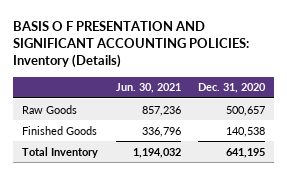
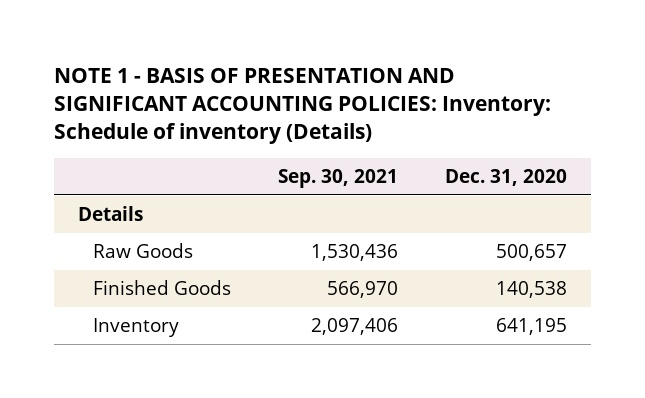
[13,20,250,69] BASIS O F PRESENTATION AND SIGNIFICANT ACCOUNTING POLICIES: Inventory (Details) -> [54,67,552,145] NOTE 1 - BASIS OF PRESENTATION AND SIGNIFICANT ACCOUNTING POLICIES: Inventory: Schedule of inventory (Details)
[115,83,181,94] Jun. 30, 2021 -> none
none -> [277,168,398,188] Sep. 30, 2021
none -> [77,205,143,221] Details
[22,146,99,158] Total Inventory -> [92,317,179,337] Inventory

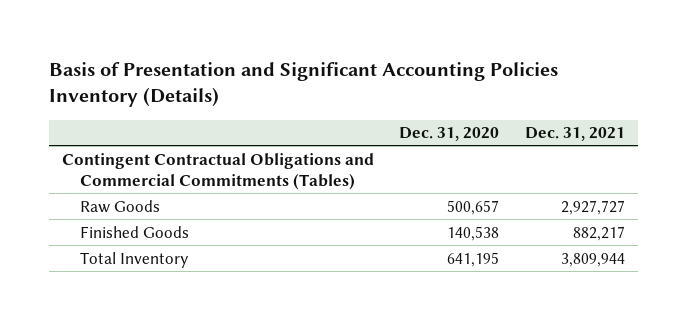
[54,67,552,145] NOTE 1 - BASIS OF PRESENTATION AND SIGNIFICANT ACCOUNTING POLICIES: Inventory: Schedule of inventory (Details) -> [48,61,558,108] Basis of Presentation and Significant Accounting Policies Inventory (Details)
[277,168,398,188] Sep. 30, 2021 -> none
none -> [524,127,625,142] Dec. 31, 2021
[77,205,143,221] Details -> none
none -> [61,152,374,190] Contingent Contractual Obligations and Commercial Commitments (Tables)
[92,317,179,337] Inventory -> [80,251,190,268] Total Inventory

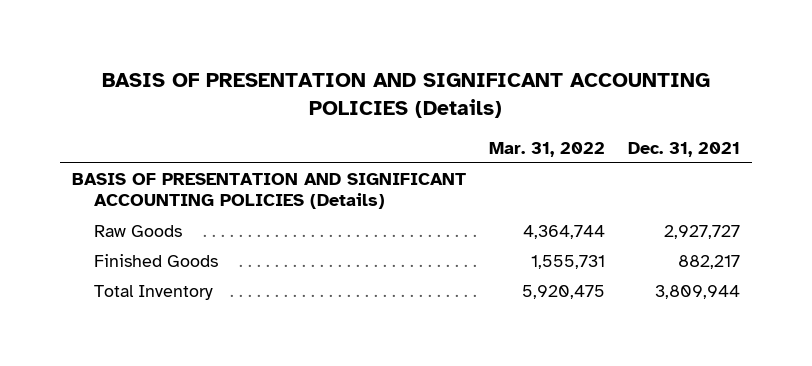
[48,61,558,108] Basis of Presentation and Significant Accounting Policies Inventory (Details) -> [101,73,710,118] BASIS OF PRESENTATION AND SIGNIFICANT ACCOUNTING POLICIES (Details)
[399,127,500,142] Dec. 31, 2020 -> none
none -> [488,141,605,157] Mar. 31, 2022
[61,152,374,190] Contingent Contractual Obligations and Commercial Commitments (Tables) -> [71,173,466,210] BASIS OF PRESENTATION AND SIGNIFICANT ACCOUNTING POLICIES (Details)

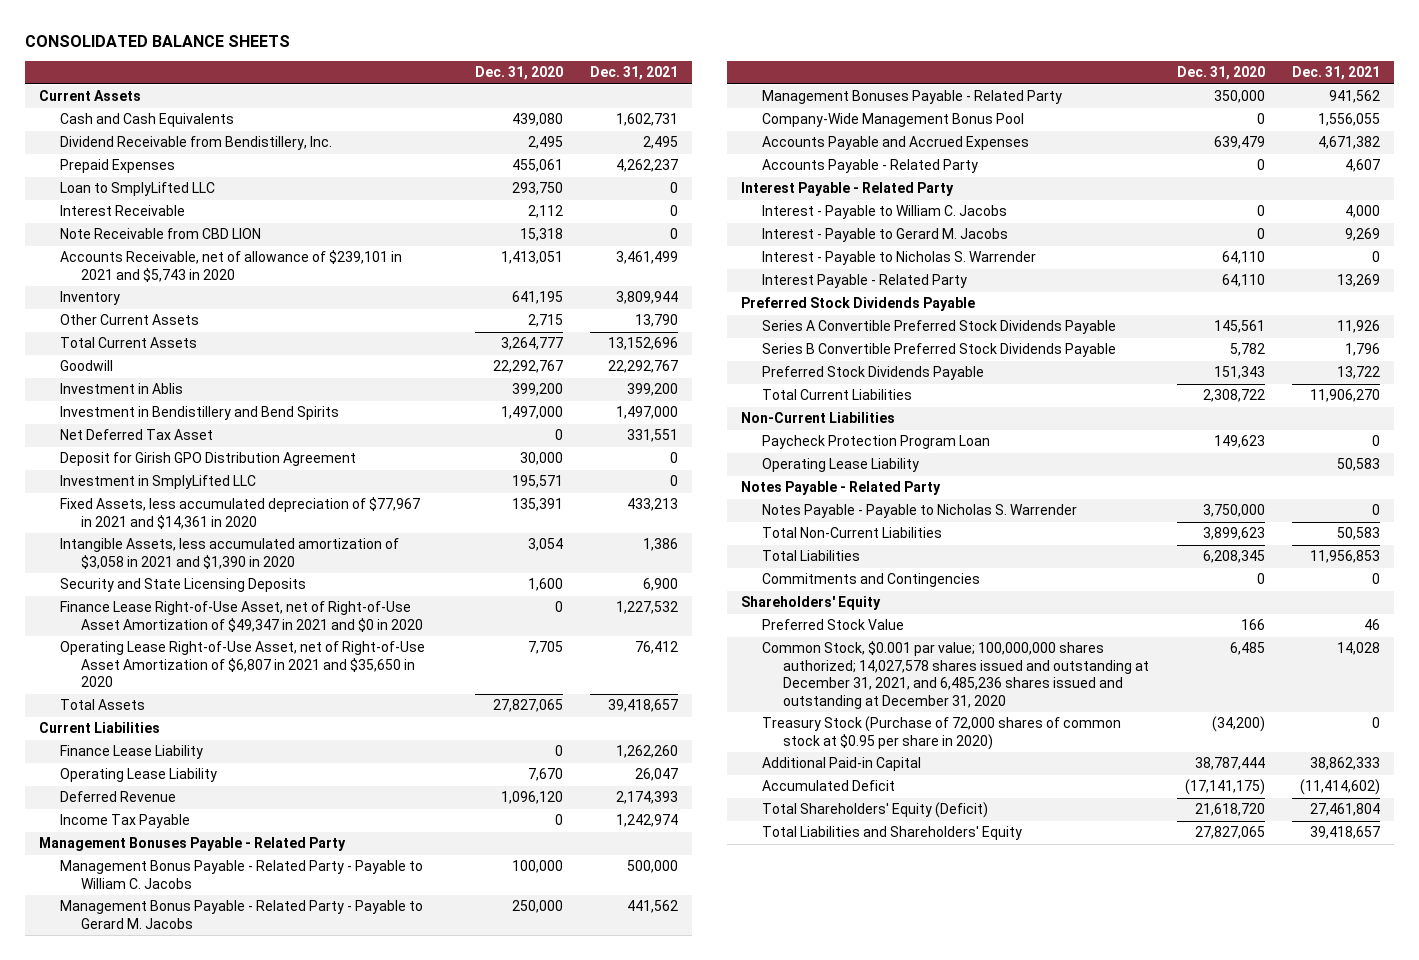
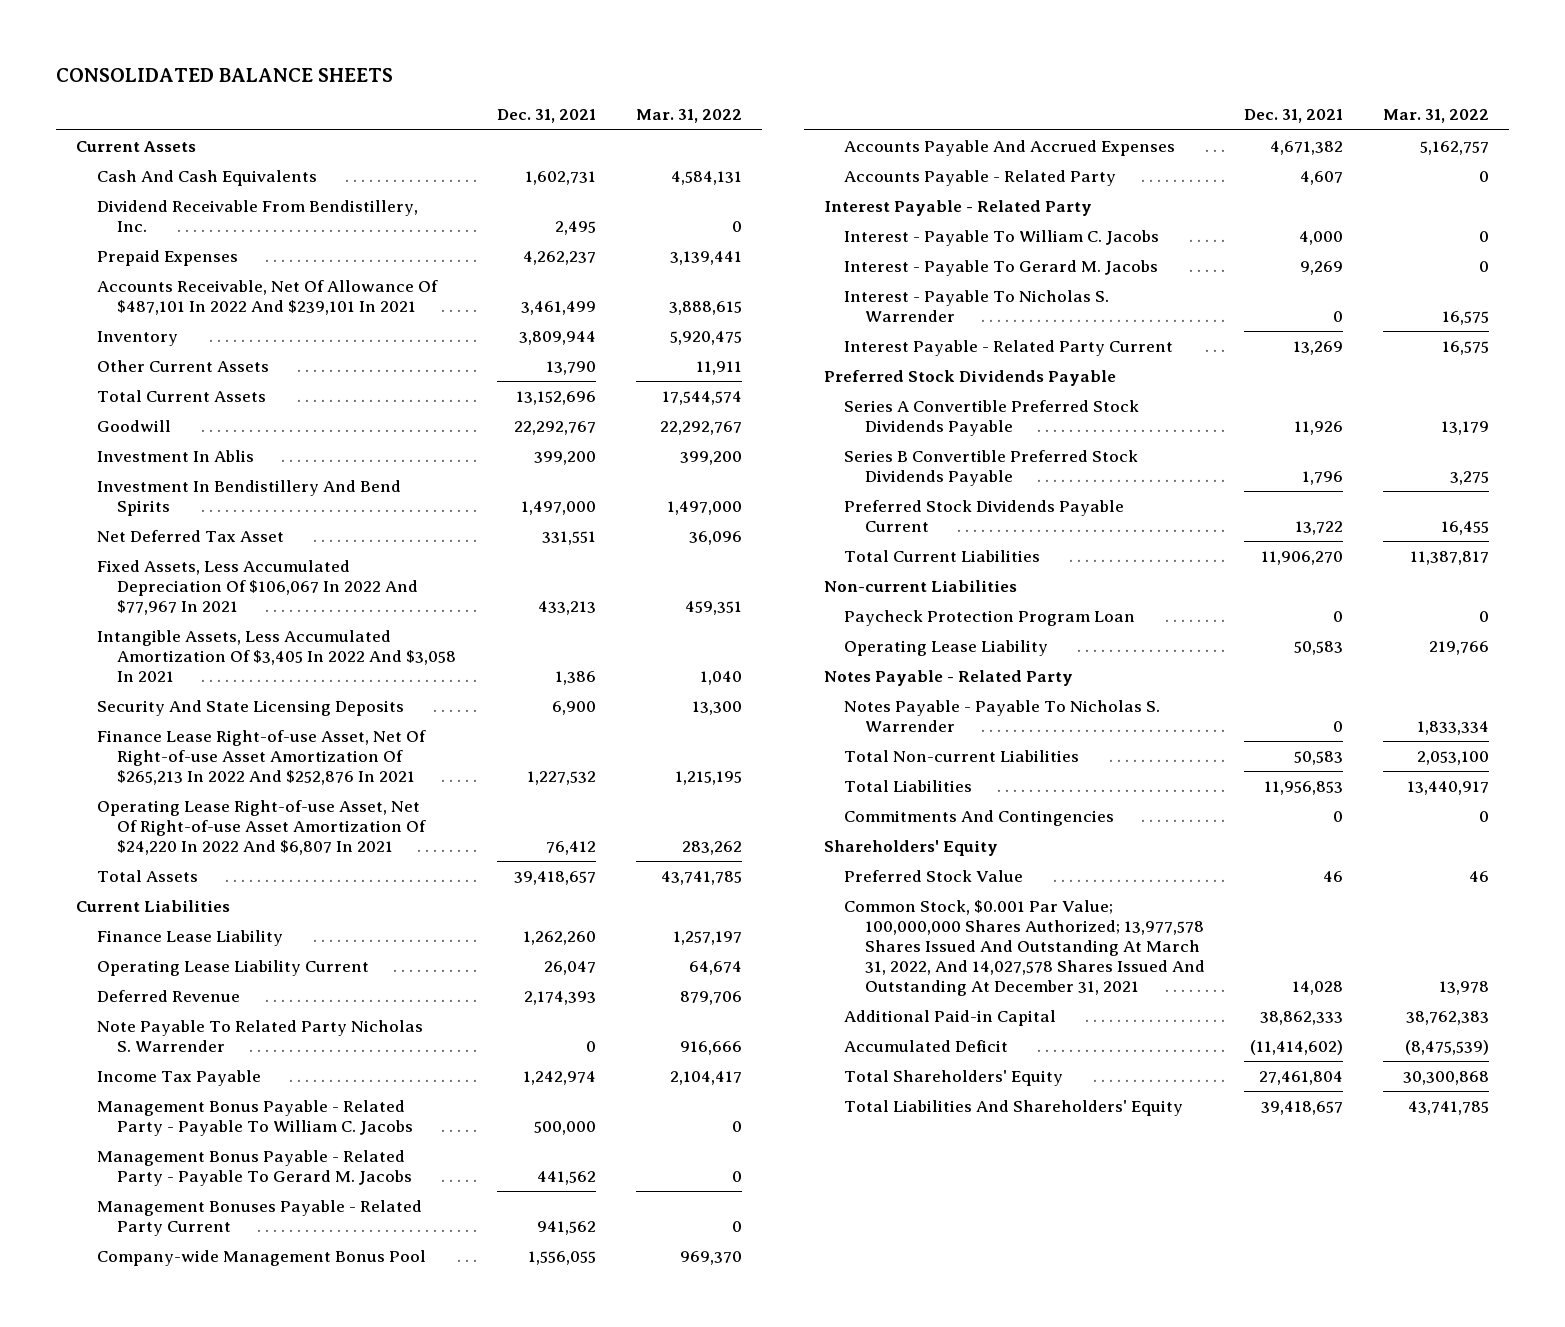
[474,66,563,81] Dec. 31, 2020 -> none
none -> [635,109,742,124] Mar. 31, 2022
[59,113,234,128] Cash and Cash Equivalents -> [96,169,317,186] Cash And Cash Equivalents
[59,136,332,151] Dividend Receivable from Bendistillery, Inc. -> [96,199,418,232] Dividend Receivable From Bendistillery, Inc.
[59,182,215,197] Loan to SmplyLifted LLC -> none
[59,205,185,217] Interest Receivable -> none
[59,228,261,240] Note Receivable from CBD LION -> none
[59,250,402,282] Accounts Receivable, net of allowance of $239,101 in 2021 and $5,743 in 2020 -> [96,279,438,315] Accounts Receivable, Net Of Allowance Of $487,101 In 2022 And $239,101 In 2021
[59,383,183,395] Investment in Ablis -> [96,449,254,462] Investment In Ablis
[59,406,339,421] Investment in Bendistillery and Bend Spirits -> [96,479,401,516] Investment In Bendistillery And Bend Spirits
[59,452,356,467] Deposit for Girish GPO Distribution Agreement -> none
[59,475,256,490] Investment in SmplyLifted LLC -> none
[59,497,420,529] Fixed Assets, less accumulated depreciation of $77,967 in 2021 and $14,361 in 2020 -> [96,559,419,615] Fixed Assets, Less Accumulated Depreciation Of $106,067 In 2022 And $77,967 In 2021
[59,538,399,569] Intangible Assets, less accumulated amortization of $3,058 in 2021 and $1,390 in 2020 -> [96,629,457,682] Intangible Assets, Less Accumulated Amortization Of $3,405 In 2022 And $3,058 In 2021
[59,578,306,593] Security and State Licensing Deposits -> [96,699,404,716] Security And State Licensing Deposits
[59,601,423,632] Finance Lease Right-of-Use Asset, net of Right-of-Use Asset Amortization of $49,347 in 2021 and $0 in 2020 -> [96,729,426,785] Finance Lease Right-of-use Asset, Net Of Right-of-use Asset Amortization Of $265,213 In 2022 And $252,876 In 2021
[59,641,425,688] Operating Lease Right-of-Use Asset, net of Right-of-Use Asset Amortization of $6,807 in 2021 and $35,650 in 2020 -> [96,799,427,855] Operating Lease Right-of-use Asset, Net Of Right-of-use Asset Amortization Of $24,220 In 2022 And $6,807 In 2021
[59,768,217,783] Operating Lease Liability -> [96,959,369,976] Operating Lease Liability Current
none -> [96,1019,423,1052] Note Payable To Related Party Nicholas S. Warrender
[38,837,346,852] Management Bonuses Payable - Related Party -> none
[59,860,423,889] Management Bonus Payable - Related Party - Payable to William C. Jacobs -> [96,1099,414,1136] Management Bonus Payable - Related Party - Payable To William C. Jacobs
[59,900,423,929] Management Bonus Payable - Related Party - Payable to Gerard M. Jacobs -> [96,1149,413,1186] Management Bonus Payable - Related Party - Payable To Gerard M. Jacobs
[761,90,1062,105] Management Bonuses Payable - Related Party -> [96,1199,422,1236] Management Bonuses Payable - Related Party Current
[761,113,1024,128] Company-Wide Management Bonus Pool -> [96,1249,426,1266] Company-wide Management Bonus Pool
[761,136,1029,151] Accounts Payable and Accrued Expenses -> [844,139,1176,156] Accounts Payable And Accrued Expenses
[761,205,1007,220] Interest - Payable to William C. Jacobs -> [844,229,1160,246] Interest - Payable To William C. Jacobs
[761,228,1008,243] Interest - Payable to Gerard M. Jacobs -> [844,259,1159,276] Interest - Payable To Gerard M. Jacobs
[761,251,1036,266] Interest - Payable to Nicholas S. Warrender -> [844,289,1110,322] Interest - Payable To Nicholas S. Warrender
[761,274,967,289] Interest Payable - Related Party -> [844,339,1174,356] Interest Payable - Related Party Current
[761,366,984,381] Preferred Stock Dividends Payable -> [844,499,1125,532] Preferred Stock Dividends Payable Current
[740,412,895,424] Non-Current Liabilities -> [823,579,1017,592] Non-current Liabilities
[761,504,1077,519] Notes Payable - Payable to Nicholas S. Warrender -> [844,699,1161,732] Notes Payable - Payable To Nicholas S. Warrender
[761,527,942,539] Total Non-Current Liabilities -> [844,749,1080,762] Total Non-current Liabilities
[761,573,980,588] Commitments and Contingencies -> [844,809,1115,826] Commitments And Contingencies
[761,716,1121,750] Treasury Stock (Purchase of 72,000 shares of common stock at $0.95 per share in 2020) -> none
[761,641,1149,709] Common Stock, $0.001 par value; 100,000,000 shares authorized; 14,027,578 shares issued and outstanding at December 31, 2021, and 6,485,236 shares issued and outstanding at December 31, 2020 -> [844,899,1205,996] Common Stock, $0.001 Par Value; 100,000,000 Shares Authorized; 13,977,578 Shares Issued And Outstanding At March 31, 2022, And 14,027,578 Shares Issued And Outstanding At December 31, 2021
[761,802,988,819] Total Shareholders' Equity (Deficit) -> [844,1069,1064,1086] Total Shareholders' Equity
[761,826,1022,841] Total Liabilities and Shareholders' Equity -> [844,1099,1184,1116] Total Liabilities And Shareholders' Equity

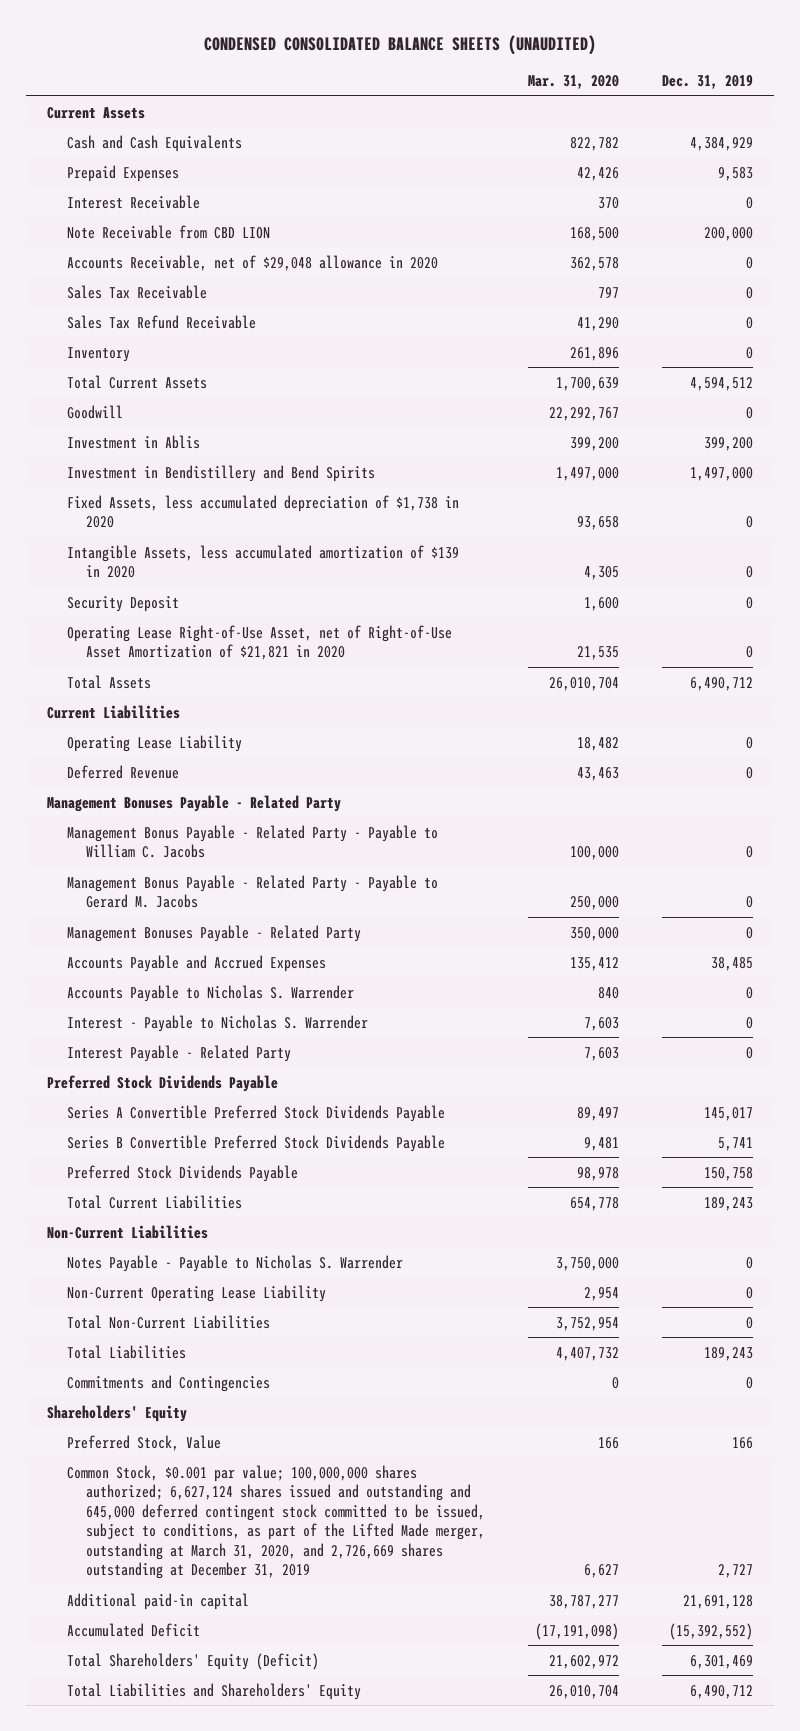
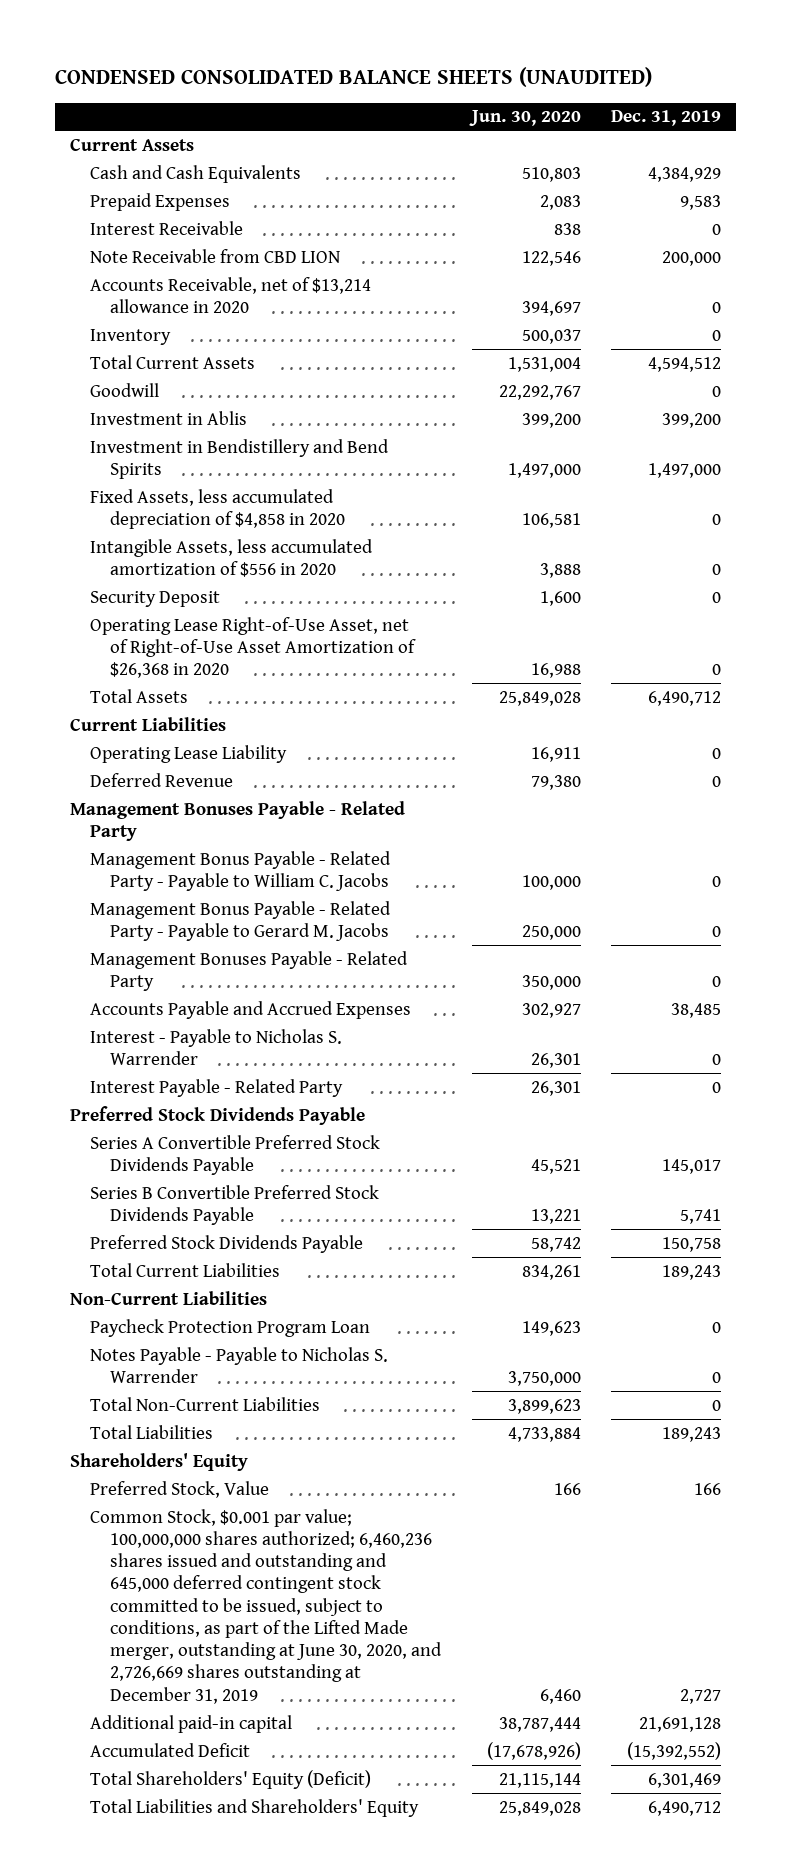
[528,74,620,89] Mar. 31, 2020 -> none
none -> [468,110,581,127] Jun. 30, 2020
[66,284,207,299] Sales Tax Receivable -> none
[66,314,256,329] Sales Tax Refund Receivable -> none
[66,254,438,271] Accounts Receivable, net of $29,048 allowance in 2020 -> [90,276,372,313] Accounts Receivable, net of $13,214 allowance in 2020
[66,494,459,529] Fixed Assets, less accumulated depreciation of $1,738 in 2020 -> [90,488,346,529] Fixed Assets, less accumulated depreciation of $4,858 in 2020
[66,544,459,579] Intangible Assets, less accumulated amortization of $139 in 2020 -> [90,538,374,577] Intangible Assets, less accumulated amortization of $556 in 2020
[66,624,452,661] Operating Lease Right-of-Use Asset, net of Right-of-Use Asset Amortization of $21,821 in 2020 -> [90,616,417,679] Operating Lease Right-of-Use Asset, net of Right-of-Use Asset Amortization of $26,368 in 2020
[66,984,354,1002] Accounts Payable to Nicholas S. Warrender -> none
none -> [90,1318,371,1337] Paycheck Protection Program Loan
[66,1284,326,1302] Non-Current Operating Lease Liability -> none
[66,1374,270,1392] Commitments and Contingencies -> none
[66,1464,486,1580] Common Stock, $0.001 par value; 100,000,000 shares authorized; 6,627,124 shares issued and outstanding and 645,000 deferred contingent stock committed to be issued, subject to conditions, as part of the Lifted Made merger, outstanding at March 31, 2020, and 2,726,669 shares outstanding at December 31, 2019 -> [90,1508,443,1704] Common Stock, $0.001 par value; 100,000,000 shares authorized; 6,460,236 shares issued and outstanding and 645,000 deferred contingent stock committed to be issued, subject to conditions, as part of the Lifted Made merger, outstanding at June 30, 2020, and 2,726,669 shares outstanding at December 31, 2019

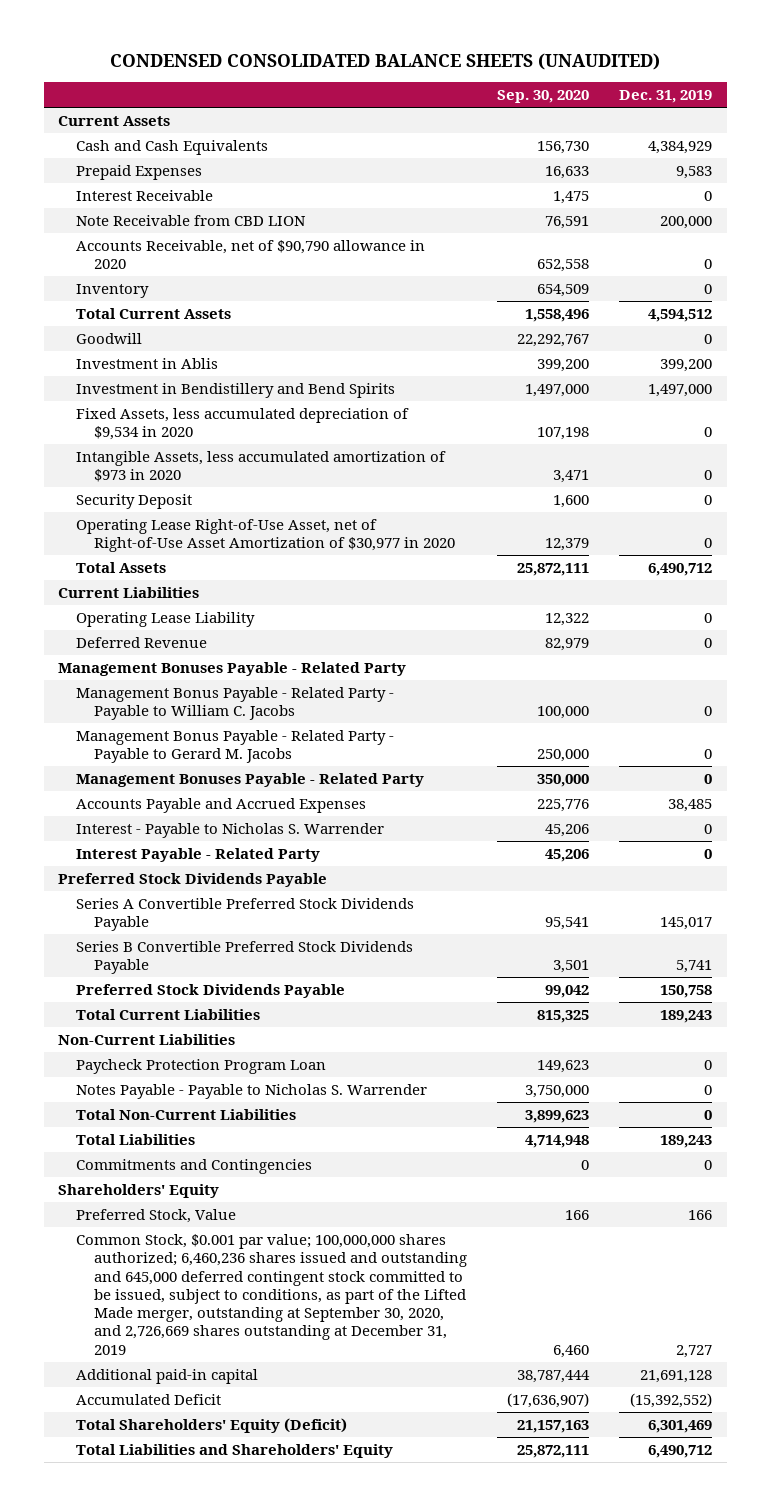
[468,110,581,127] Jun. 30, 2020 -> none
none -> [496,89,589,103] Sep. 30, 2020
[90,276,372,313] Accounts Receivable, net of $13,214 allowance in 2020 -> [76,239,426,270] Accounts Receivable, net of $90,790 allowance in 2020
[90,488,346,529] Fixed Assets, less accumulated depreciation of $4,858 in 2020 -> [76,407,410,441] Fixed Assets, less accumulated depreciation of $9,534 in 2020
[90,538,374,577] Intangible Assets, less accumulated amortization of $556 in 2020 -> [76,450,447,483] Intangible Assets, less accumulated amortization of $973 in 2020
[90,616,417,679] Operating Lease Right-of-Use Asset, net of Right-of-Use Asset Amortization of $26,368 in 2020 -> [76,518,456,553] Operating Lease Right-of-Use Asset, net of Right-of-Use Asset Amortization of $30,977 in 2020
none -> [76,1158,313,1174] Commitments and Contingencies
[90,1508,443,1704] Common Stock, $0.001 par value; 100,000,000 shares authorized; 6,460,236 shares issued and outstanding and 645,000 deferred contingent stock committed to be issued, subject to conditions, as part of the Lifted Made merger, outstanding at June 30, 2020, and 2,726,669 shares outstanding at December 31, 2019 -> [76,1233,468,1355] Common Stock, $0.001 par value; 100,000,000 shares authorized; 6,460,236 shares issued and outstanding and 645,000 deferred contingent stock committed to be issued, subject to conditions, as part of the Lifted Made merger, outstanding at September 30, 2020, and 2,726,669 shares outstanding at December 31, 2019

